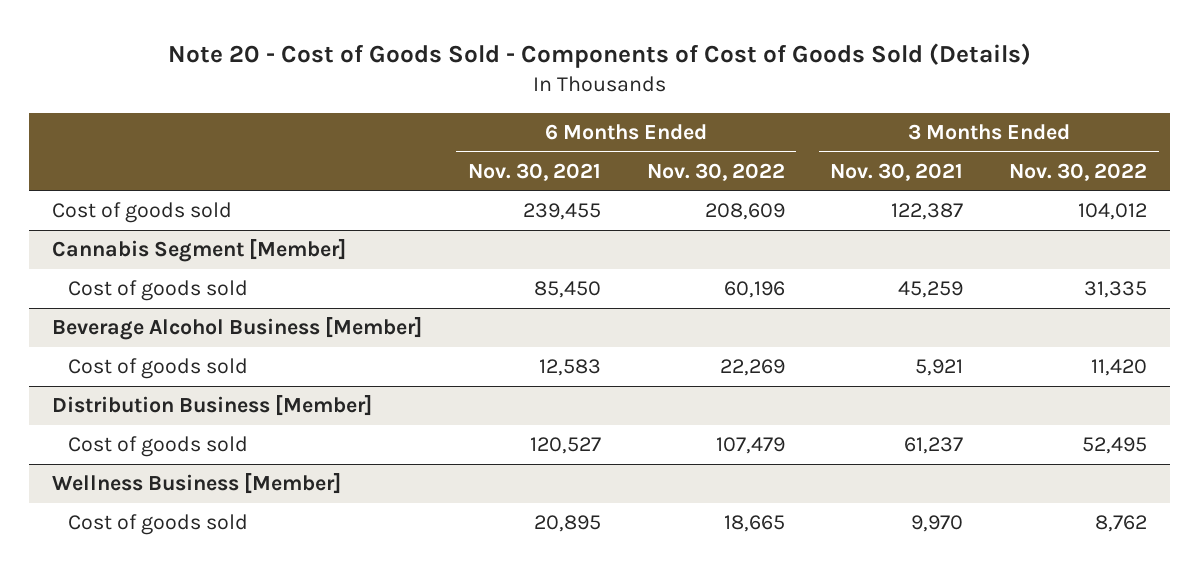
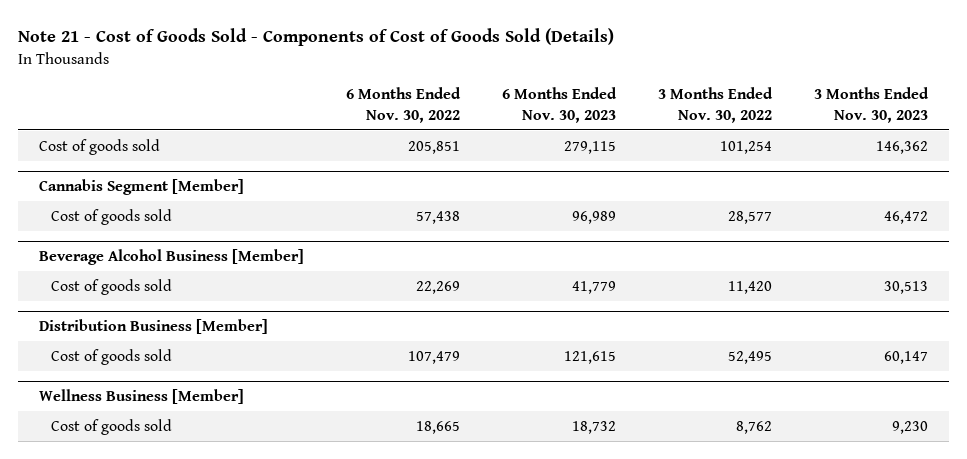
[167,43,1031,69] Note 20 - Cost of Goods Sold - Components of Cost of Goods Sold (Details) -> [17,28,614,47] Note 21 - Cost of Goods Sold - Components of Cost of Goods Sold (Details)
[467,162,601,181] Nov. 30, 2021 -> none
[830,162,964,181] Nov. 30, 2021 -> none
none -> [501,87,617,123] 6 Months Ended Nov. 30, 2023
none -> [813,87,929,123] 3 Months Ended Nov. 30, 2023
[704,203,785,221] 208,609 -> [407,140,460,154] 205,851
[1078,203,1148,221] 104,012 -> [719,140,772,154] 101,254
[723,281,785,299] 60,196 -> [415,210,460,224] 57,438
[1084,281,1148,299] 31,335 -> [727,210,772,224] 28,577

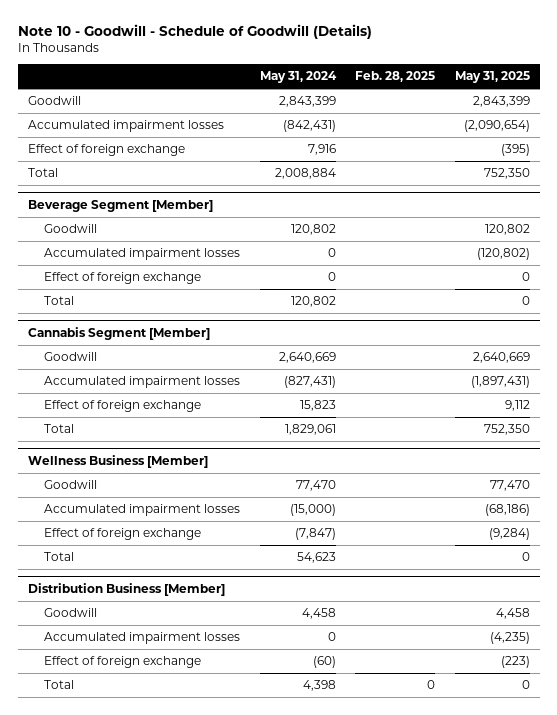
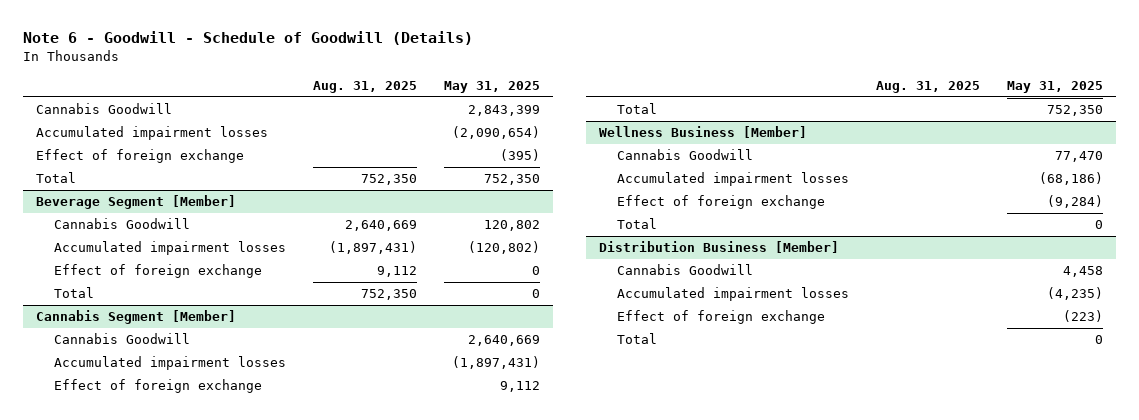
[17,24,372,40] Note 10 - Goodwill - Schedule of Goodwill (Details) -> [22,31,473,46] Note 6 - Goodwill - Schedule of Goodwill (Details)
[259,71,337,84] May 31, 2024 -> none
[355,71,436,83] Feb. 28, 2025 -> none
none -> [313,81,418,94] Aug. 31, 2025
[27,96,81,106] Goodwill -> [36,103,173,115] Cannabis Goodwill
[43,224,97,234] Goodwill -> [54,218,191,230] Cannabis Goodwill
[43,352,97,362] Goodwill -> [54,333,191,345] Cannabis Goodwill
[43,480,97,490] Goodwill -> [617,149,754,161] Cannabis Goodwill
[43,608,97,618] Goodwill -> [617,264,754,276] Cannabis Goodwill

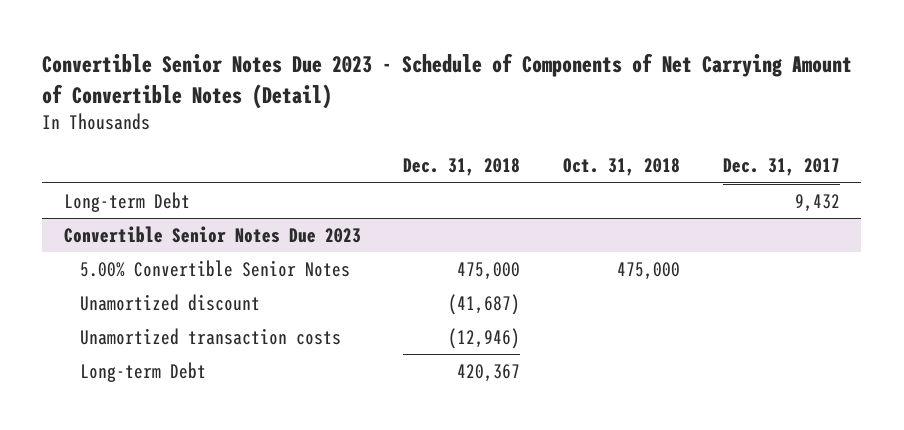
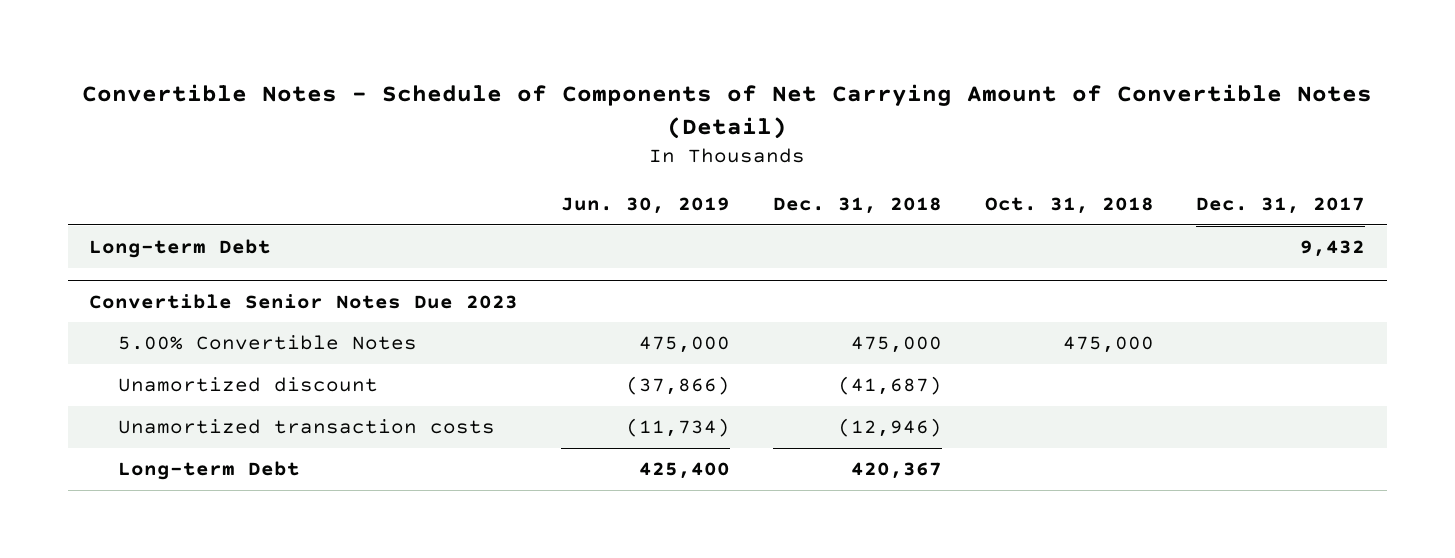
[42,53,853,109] Convertible Senior Notes Due 2023 - Schedule of Components of Net Carrying Amount of Convertible Notes (Detail) -> [82,83,1373,139] Convertible Notes - Schedule of Components of Net Carrying Amount of Convertible Notes (Detail)
none -> [561,197,731,215] Jun. 30, 2019
[79,259,350,277] 5.00% Convertible Senior Notes -> [118,334,418,350] 5.00% Convertible Notes

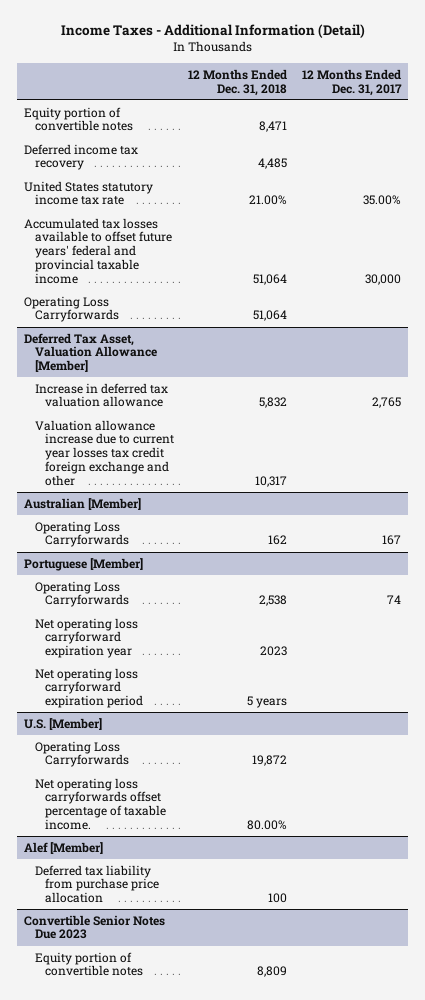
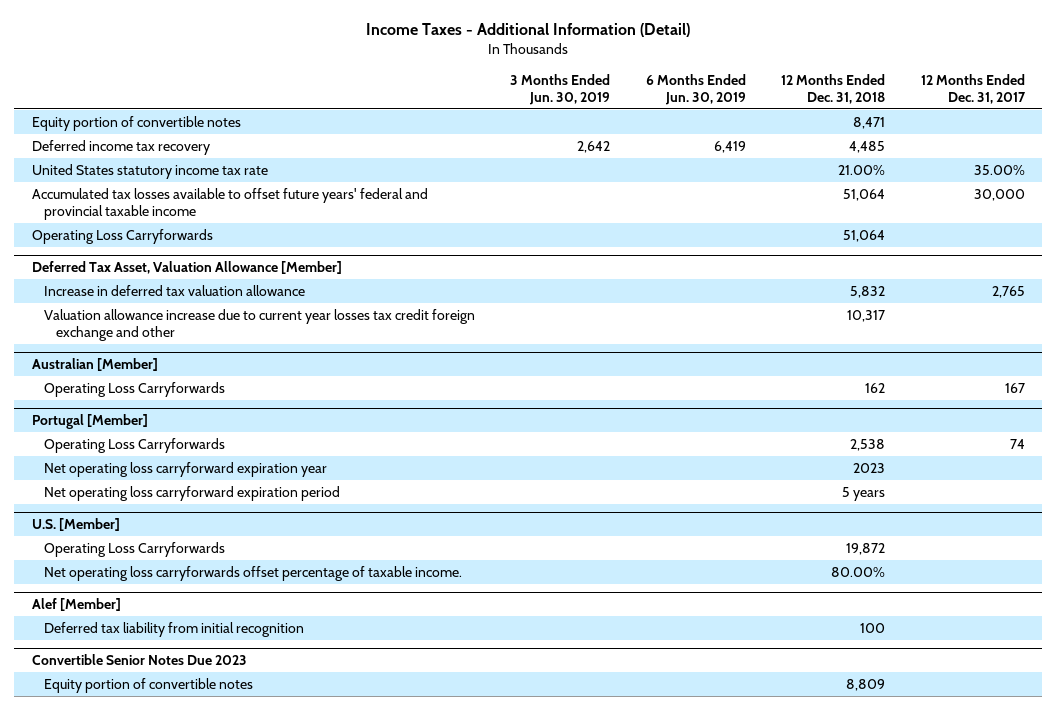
none -> [510,73,611,105] 3 Months Ended Jun. 30, 2019
none -> [645,73,746,105] 6 Months Ended Jun. 30, 2019
[24,557,144,571] Portuguese [Member] -> [31,414,148,430] Portugal [Member]
[34,864,159,904] Deferred tax liability from purchase price allocation -> [44,621,305,637] Deferred tax liability from initial recognition

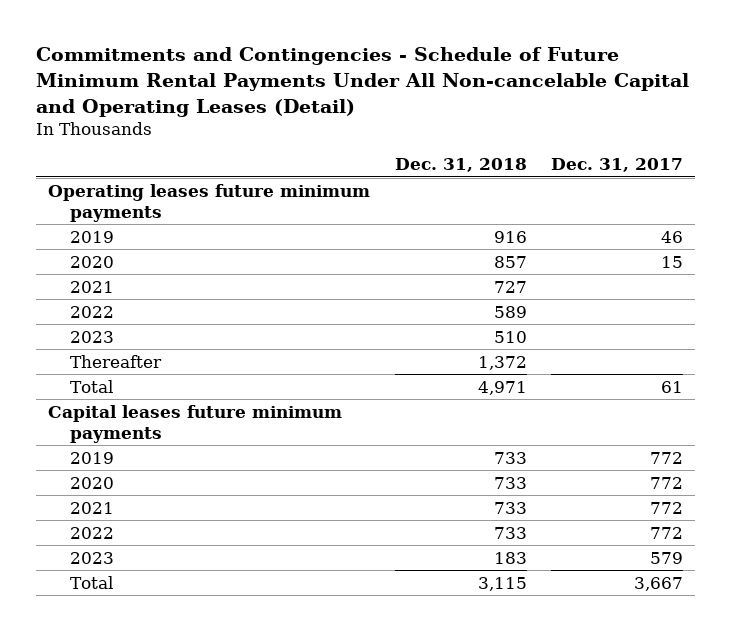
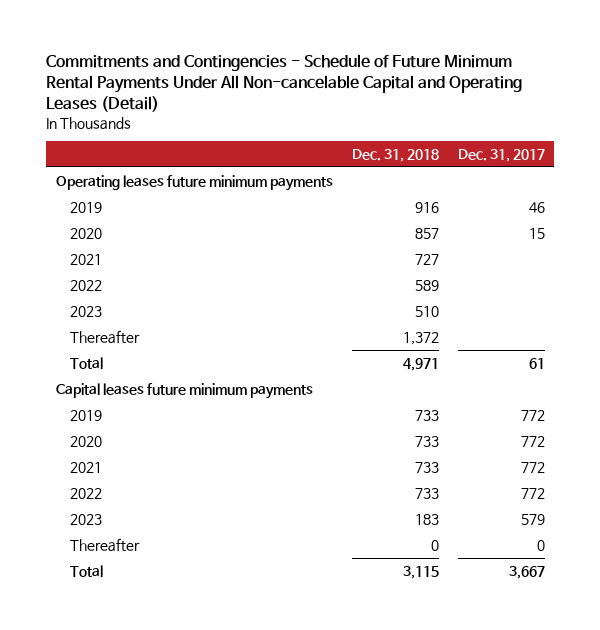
none -> [70,537,141,552] Thereafter

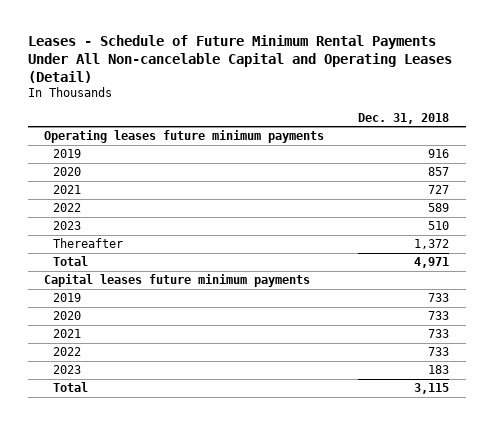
[46,54,523,113] Commitments and Contingencies - Schedule of Future Minimum Rental Payments Under All Non-cancelable Capital and Operating Leases (Detail) -> [27,34,452,83] Leases - Schedule of Future Minimum Rental Payments Under All Non-cancelable Capital and Operating Leases (Detail)
[457,148,545,162] Dec. 31, 2017 -> none
[70,537,141,552] Thereafter -> none

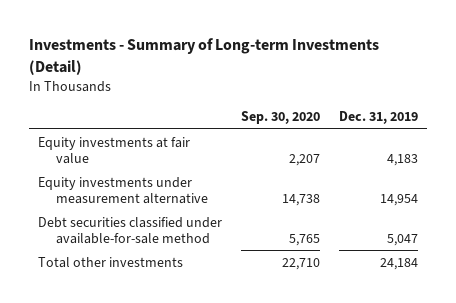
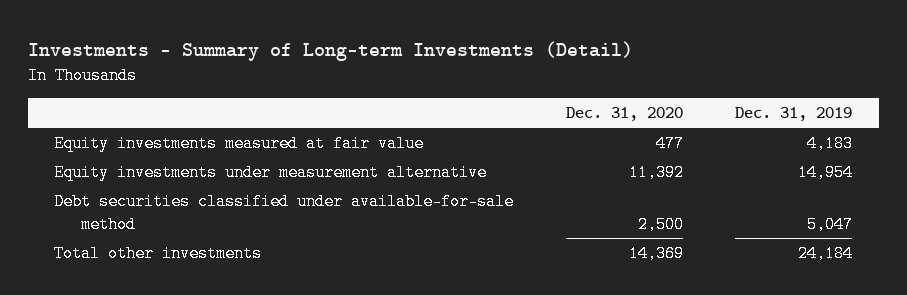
[240,111,320,125] Sep. 30, 2020 -> none
none -> [565,106,683,121] Dec. 31, 2020
[38,136,191,164] Equity investments at fair value -> [54,135,425,153] Equity investments measured at fair value

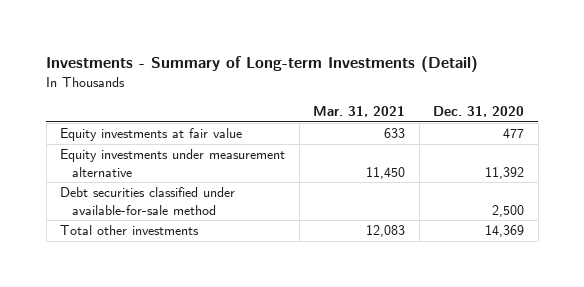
[735,106,853,121] Dec. 31, 2019 -> none
none -> [313,105,406,117] Mar. 31, 2021
[54,135,425,153] Equity investments measured at fair value -> [60,128,243,142] Equity investments at fair value

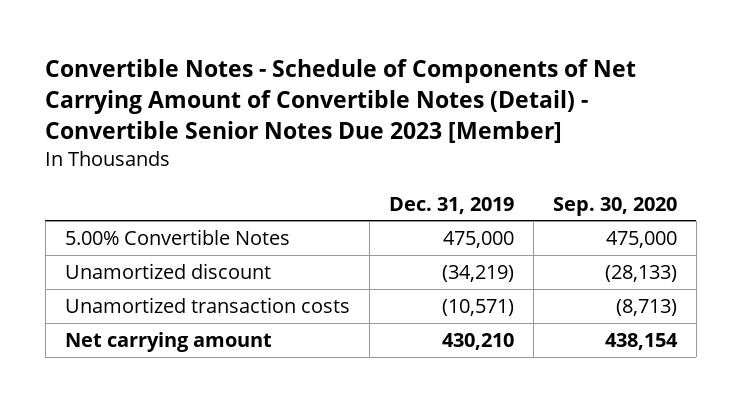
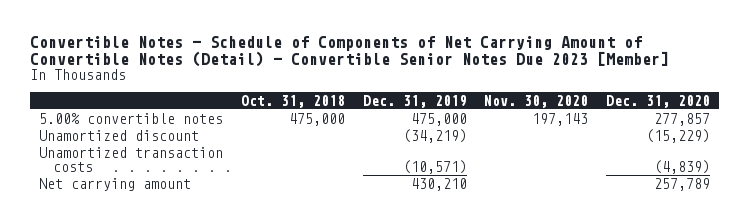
[552,196,677,216] Sep. 30, 2020 -> none
none -> [240,94,345,108] Oct. 31, 2018
none -> [484,94,589,108] Nov. 30, 2020
none -> [606,94,711,108] Dec. 31, 2020
[64,228,290,245] 5.00% Convertible Notes -> [39,112,224,124] 5.00% convertible notes

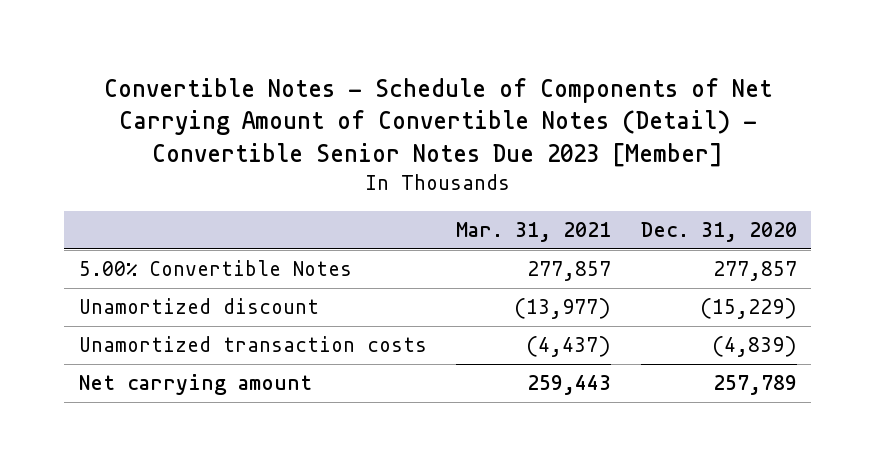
[240,94,345,108] Oct. 31, 2018 -> none
[362,94,467,108] Dec. 31, 2019 -> none
[484,94,589,108] Nov. 30, 2020 -> none
none -> [456,221,612,242] Mar. 31, 2021
[39,112,224,124] 5.00% convertible notes -> [78,260,352,277] 5.00% Convertible Notes

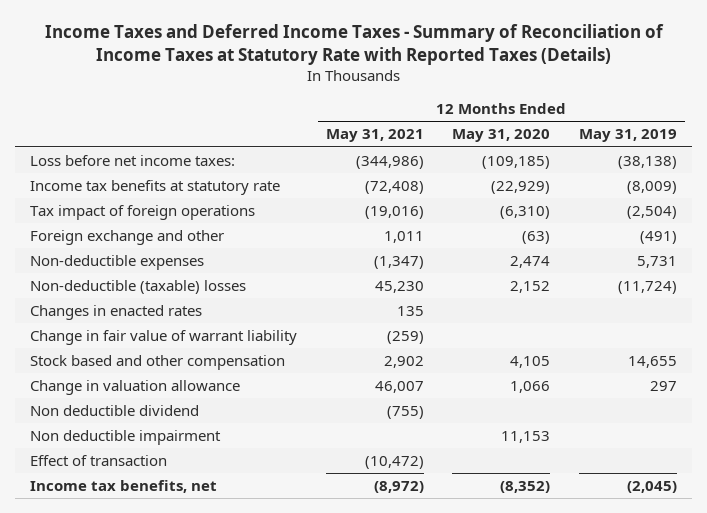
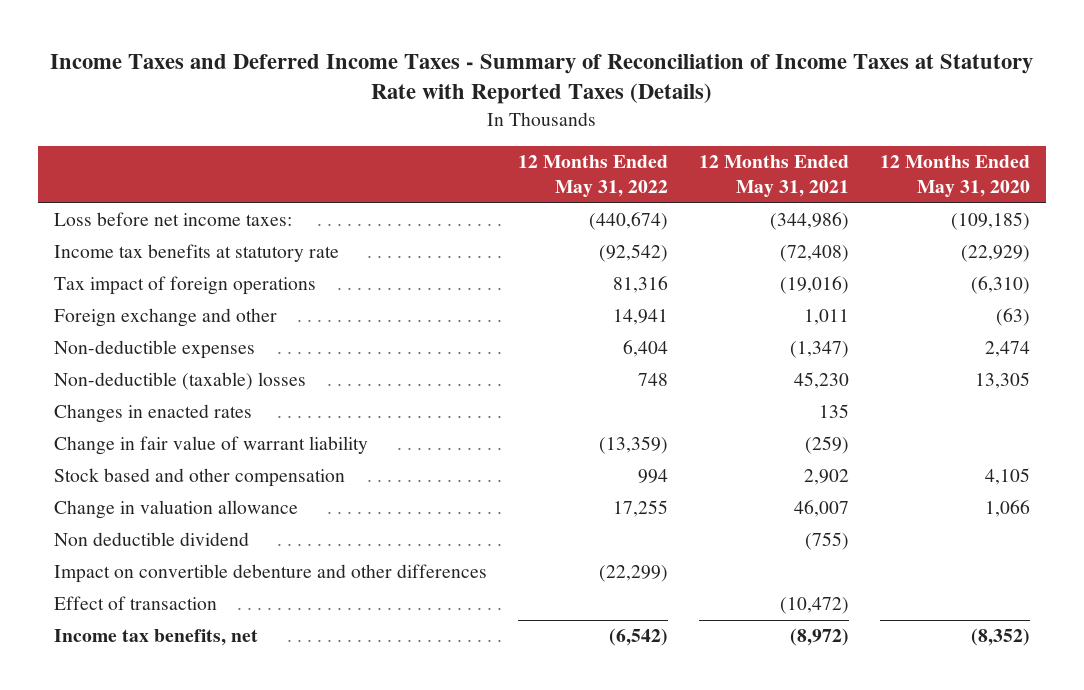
[579,129,678,143] May 31, 2019 -> none
none -> [517,154,668,198] 12 Months Ended May 31, 2022
[510,281,551,294] 2,152 -> [975,372,1031,390] 13,305
[29,430,221,446] Non deductible impairment -> none
none -> [53,564,487,584] Impact on convertible debenture and other differences

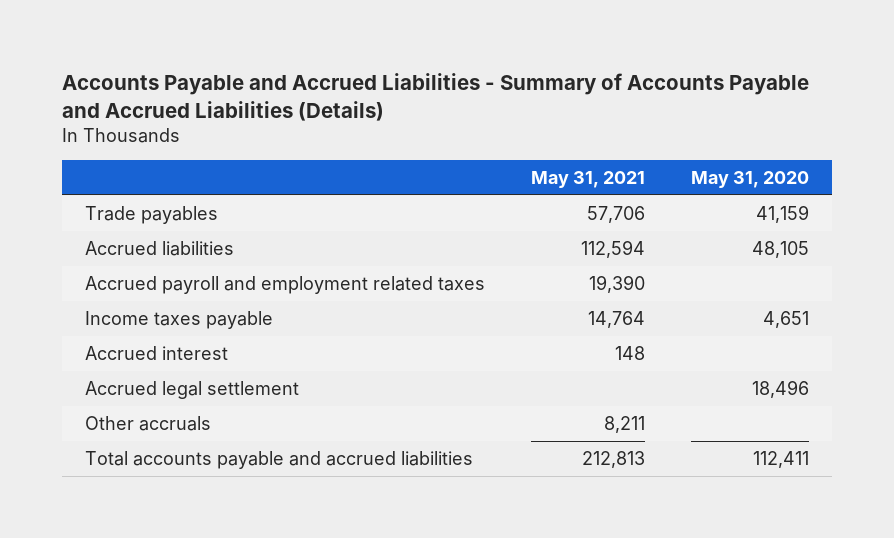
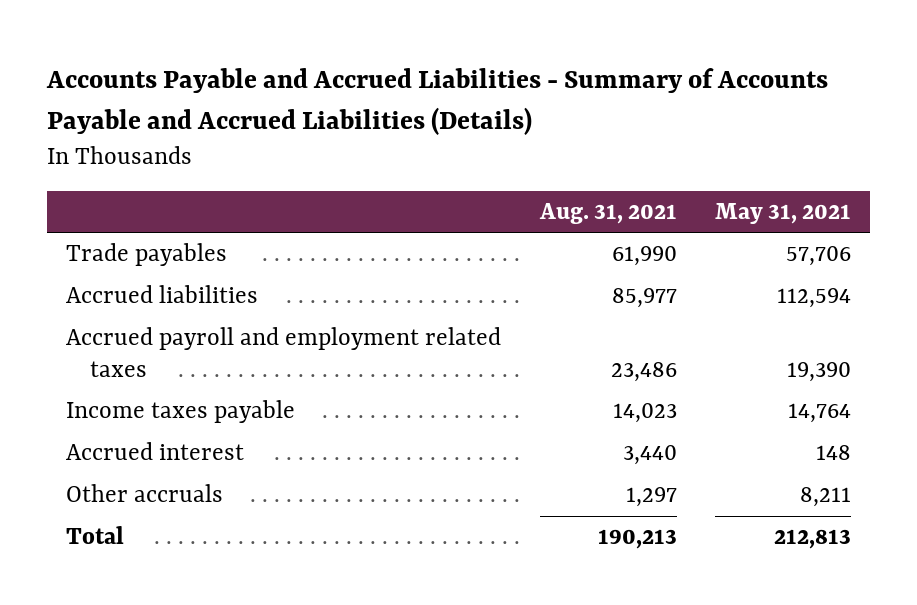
[690,170,809,188] May 31, 2020 -> none
none -> [538,202,677,224] Aug. 31, 2021
[85,380,300,399] Accrued legal settlement -> none
[85,450,474,469] Total accounts payable and accrued liabilities -> [66,526,125,545] Total

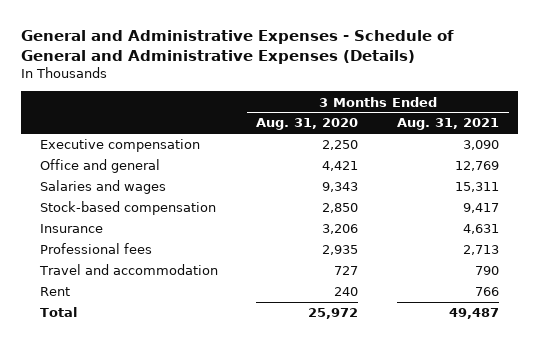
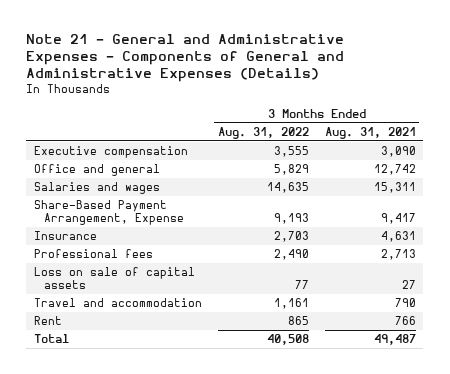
[20,29,454,64] General and Administrative Expenses - Schedule of General and Administrative Expenses (Details) -> [26,33,345,83] Note 21 - General and Administrative Expenses - Components of General and Administrative Expenses (Details)
[256,118,359,131] Aug. 31, 2020 -> none
none -> [217,127,309,140] Aug. 31, 2022
[454,161,499,172] 12,769 -> [373,164,416,176] 12,742
[39,201,216,216] Stock-based compensation -> [34,200,184,226] Share-Based Payment Arrangement, Expense
none -> [34,267,196,290] Loss on sale of capital assets

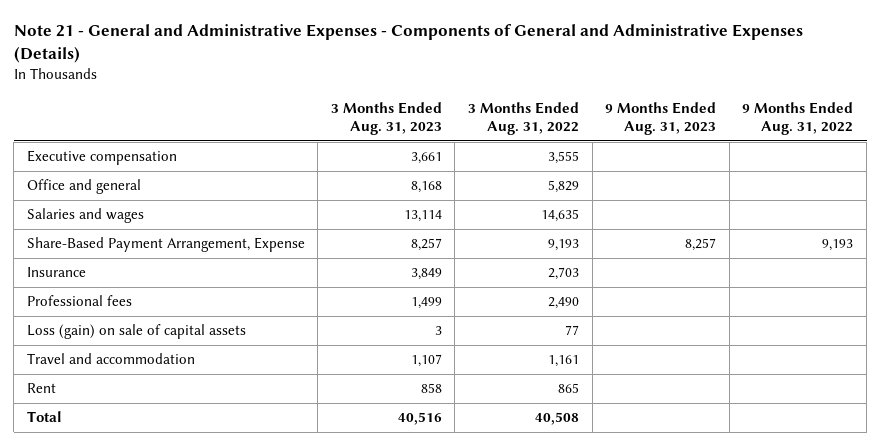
[324,127,416,140] Aug. 31, 2021 -> none
none -> [330,102,442,136] 3 Months Ended Aug. 31, 2023
none -> [605,102,717,136] 9 Months Ended Aug. 31, 2023
none -> [742,102,854,136] 9 Months Ended Aug. 31, 2022
[34,267,196,290] Loss on sale of capital assets -> [26,324,246,340] Loss (gain) on sale of capital assets

